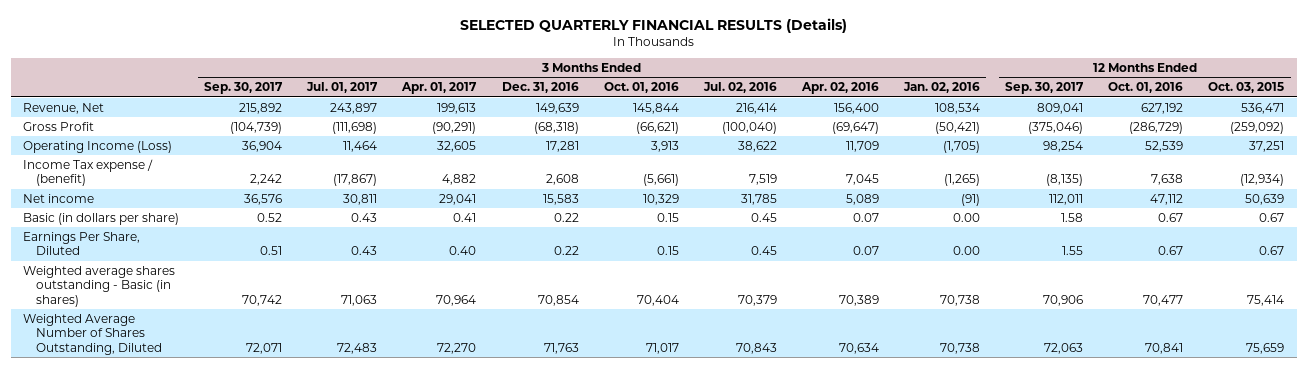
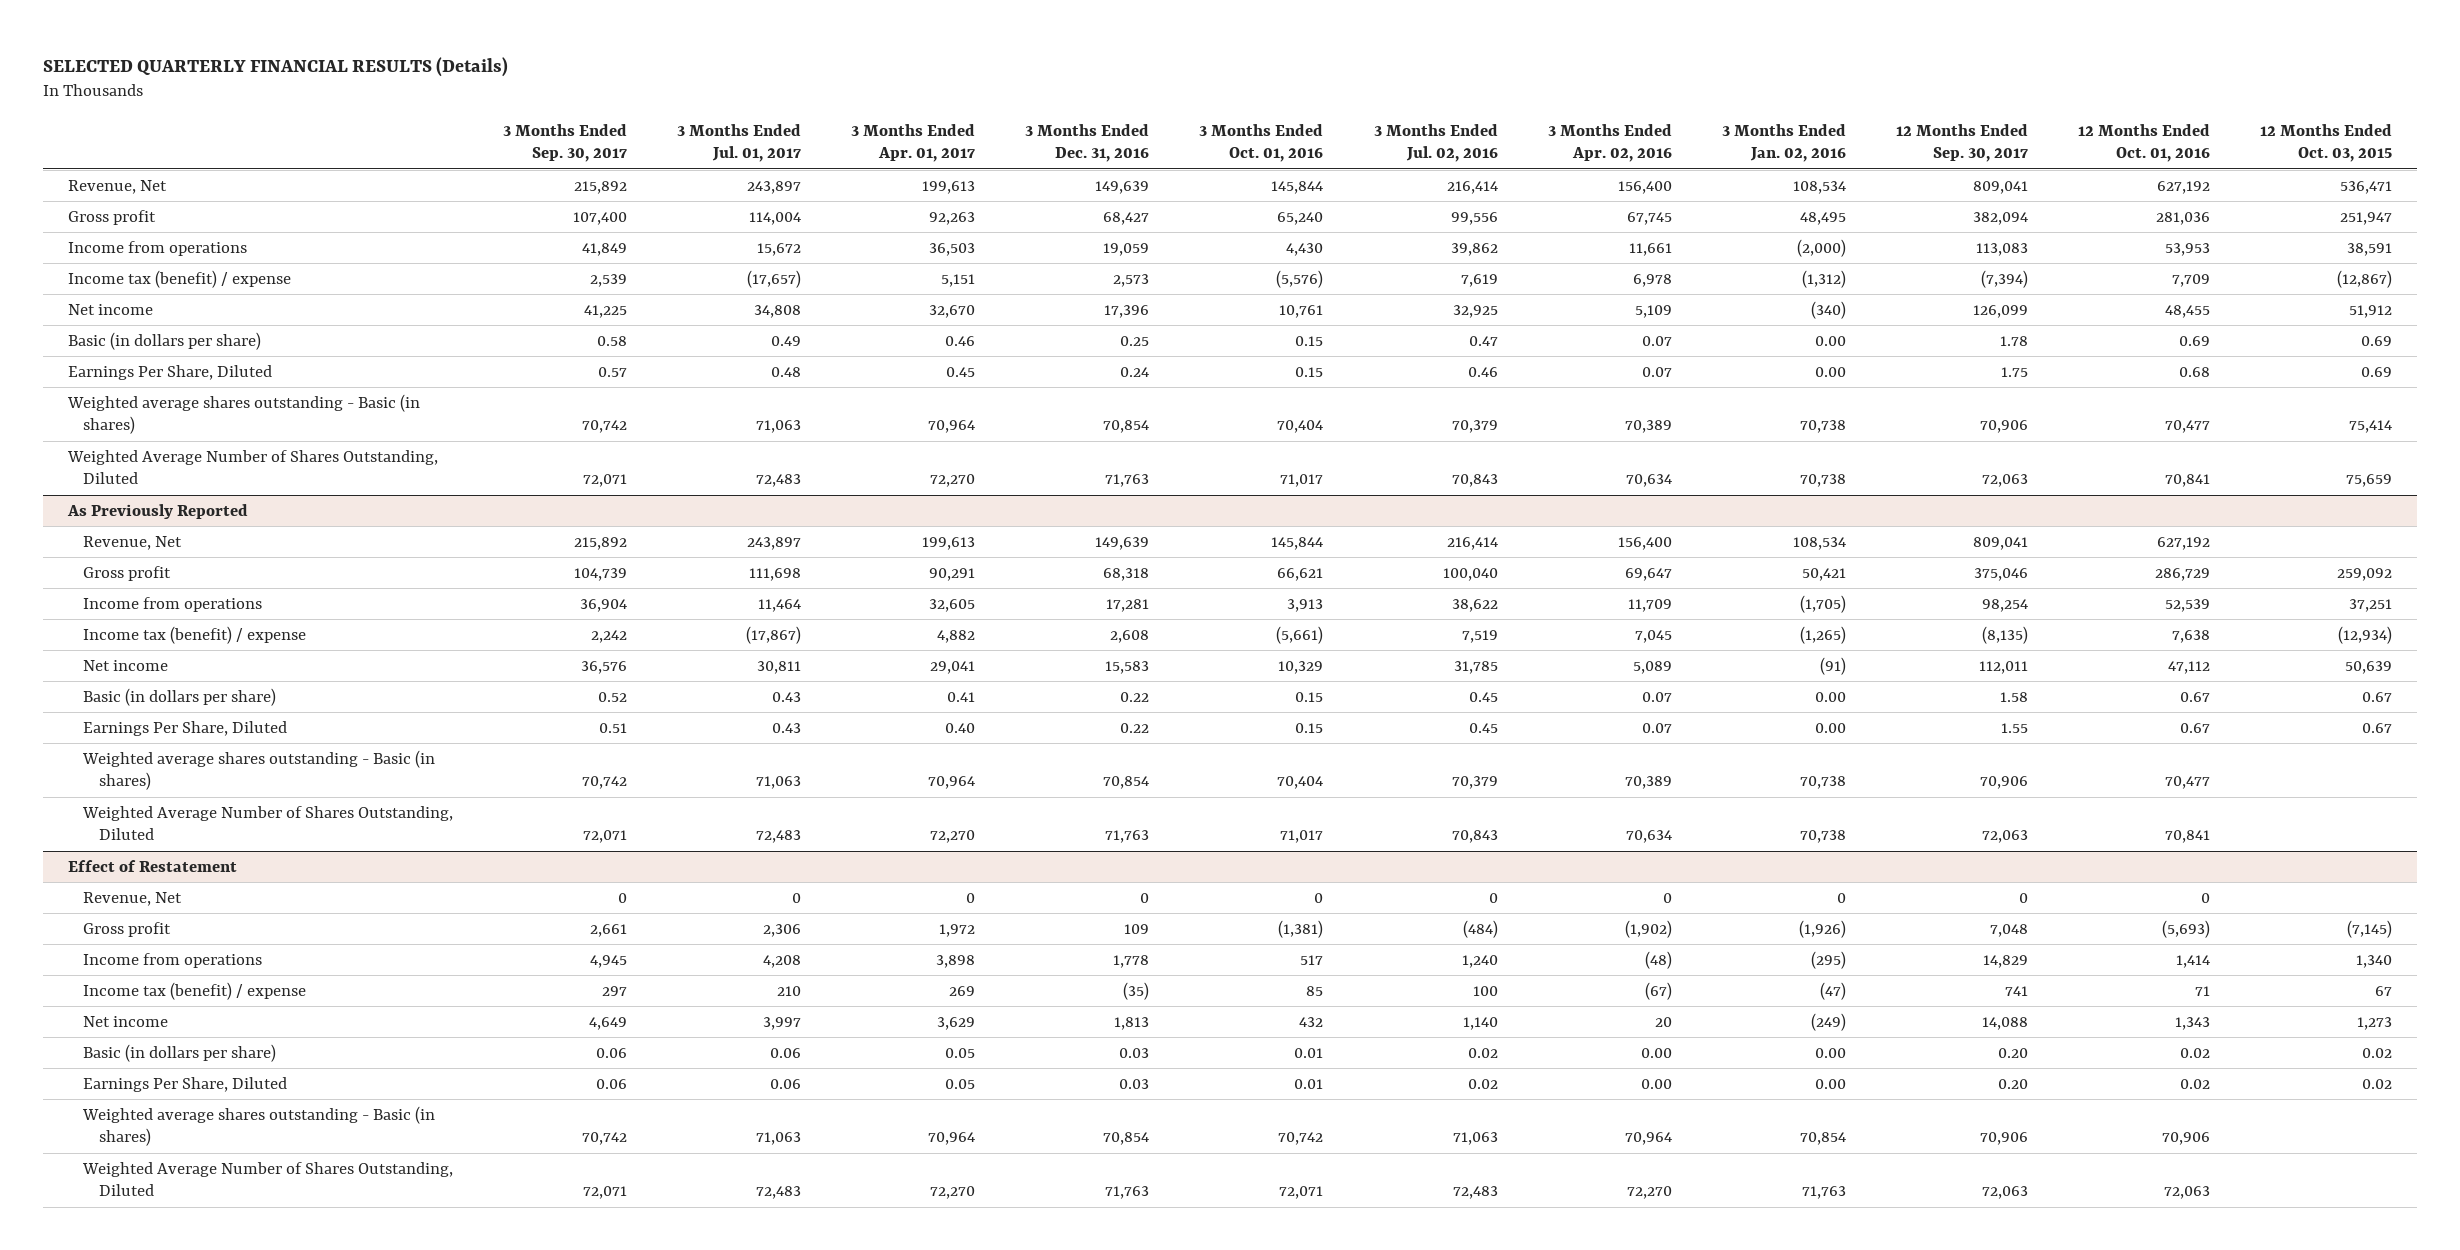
[23,121,95,131] Gross Profit -> [67,209,156,225] Gross profit
[230,121,283,134] (104,739) -> [573,211,628,225] 107,400
[332,121,378,134] (111,698) -> [749,211,802,225] 114,004
[432,121,477,134] (90,291) -> [929,211,976,225] 92,263
[533,121,579,134] (68,318) -> [1103,211,1150,225] 68,427
[635,121,679,134] (66,621) -> [1277,211,1324,225] 65,240
[721,121,777,134] (100,040) -> [1450,211,1498,225] 99,556
[831,121,879,134] (69,647) -> [1626,211,1672,225] 67,745
[934,121,980,134] (50,421) -> [1799,211,1846,225] 48,495
[1028,121,1084,134] (375,046) -> [1972,211,2028,225] 382,094
[1129,121,1184,134] (286,729) -> [2155,211,2210,225] 281,036
[1230,121,1285,134] (259,092) -> [2339,211,2392,225] 251,947
[23,140,173,153] Operating Income (Loss) -> [67,240,247,256] Income from operations
[242,140,283,152] 36,904 -> [582,242,628,256] 41,849
[343,140,378,152] 11,464 -> [757,242,802,256] 15,672
[437,140,477,152] 32,605 -> [929,242,976,256] 36,503
[545,140,579,152] 17,281 -> [1103,242,1150,256] 19,059
[650,140,679,152] 3,913 -> [1286,242,1324,256] 4,430
[737,140,777,152] 38,622 -> [1450,242,1498,256] 39,862
[845,140,879,152] 11,709 -> [1628,242,1672,256] 11,661
[942,140,980,153] (1,705) -> [1796,238,1846,257] (2,000)
[1043,140,1084,152] 98,254 -> [1975,242,2028,256] 113,083
[1145,140,1184,152] 52,539 -> [2164,242,2210,256] 53,953
[1249,140,1285,152] 37,251 -> [2346,242,2392,256] 38,591
[23,158,154,187] Income Tax expense / (benefit) -> [67,269,291,288] Income tax (benefit) / expense
[250,174,283,186] 2,242 -> [590,273,628,287] 2,539
[333,174,378,187] (17,867) -> [747,269,802,288] (17,657)
[442,174,477,186] 4,882 -> [941,273,976,287] 5,151
[545,174,579,186] 2,608 -> [1113,273,1150,287] 2,573
[642,174,679,187] (5,661) -> [1276,269,1324,288] (5,576)
[748,174,777,186] 7,519 -> [1460,273,1498,287] 7,619
[845,174,879,186] 7,045 -> [1632,273,1672,287] 6,978
[943,174,980,187] (1,265) -> [1801,269,1846,288] (1,312)
[1046,174,1084,187] (8,135) -> [1980,269,2028,288] (7,394)
[1151,174,1184,186] 7,638 -> [2171,273,2210,287] 7,709
[1240,174,1285,187] (12,934) -> [2336,269,2392,288] (12,867)
none -> [67,303,153,315] Net income
none -> [67,331,261,350] Basic (in dollars per share)
none -> [67,364,272,380] Earnings Per Share, Diluted
[23,265,176,307] Weighted average shares outstanding - Basic (in shares) -> [66,393,420,435] Weighted average shares outstanding - Basic (in shares)
[23,313,162,355] Weighted Average Number of Shares Outstanding, Diluted -> [66,449,438,485] Weighted Average Number of Shares Outstanding, Diluted
none -> [66,503,248,519] As Previously Reported
none -> [83,535,183,550] Revenue, Net
none -> [83,565,172,581] Gross profit
none -> [83,596,263,612] Income from operations
none -> [83,625,307,644] Income tax (benefit) / expense
none -> [82,749,436,791] Weighted average shares outstanding - Basic (in shares)
none -> [82,805,454,841] Weighted Average Number of Shares Outstanding, Diluted
none -> [67,859,237,872] Effect of Restatement
none -> [83,891,183,906] Revenue, Net
none -> [83,921,172,937] Gross profit
none -> [83,952,263,968] Income from operations
none -> [83,981,307,1000] Income tax (benefit) / expense
none -> [83,1015,169,1027] Net income
none -> [83,1043,277,1062] Basic (in dollars per share)
none -> [83,1076,288,1092] Earnings Per Share, Diluted
none -> [82,1105,436,1147] Weighted average shares outstanding - Basic (in shares)
none -> [82,1161,454,1197] Weighted Average Number of Shares Outstanding, Diluted

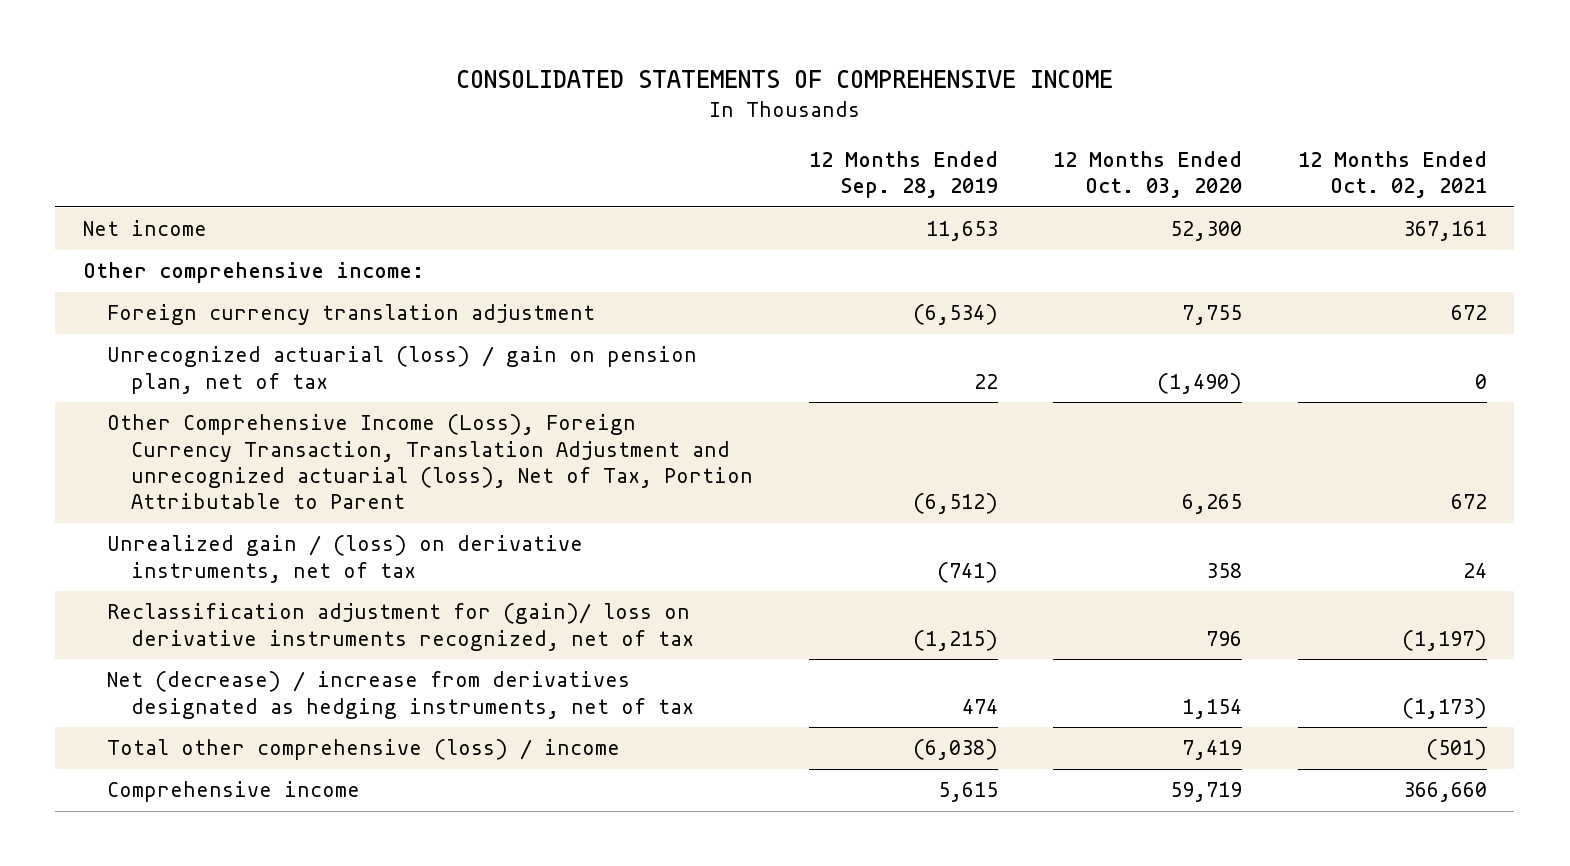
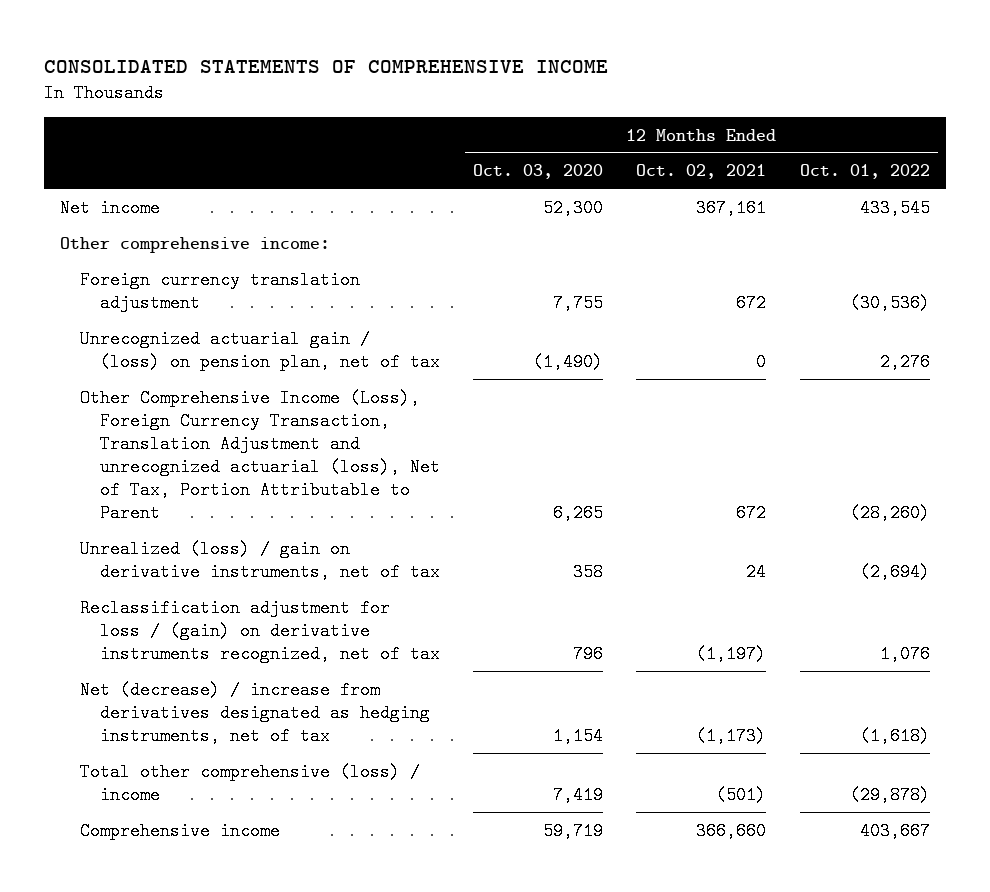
[808,150,998,198] 12 Months Ended Sep. 28, 2019 -> none
none -> [799,164,930,180] Oct. 01, 2022
[106,346,697,394] Unrecognized actuarial (loss) / gain on pension plan, net of tax -> [80,329,441,371] Unrecognized actuarial gain / (loss) on pension plan, net of tax
[106,535,583,583] Unrealized gain / (loss) on derivative instruments, net of tax -> [80,539,441,581] Unrealized (loss) / gain on derivative instruments, net of tax
[106,603,694,651] Reclassification adjustment for (gain)/ loss on derivative instruments recognized, net of tax -> [80,598,441,663] Reclassification adjustment for loss / (gain) on derivative instruments recognized, net of tax

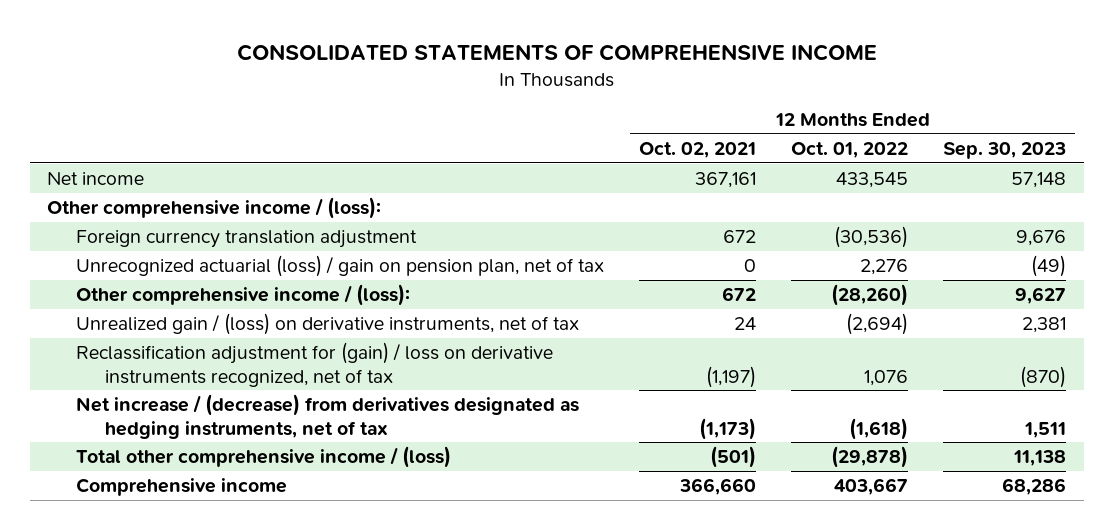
[473,164,604,180] Oct. 03, 2020 -> none
none -> [943,141,1067,159] Sep. 30, 2023
[60,236,331,253] Other comprehensive income: -> [47,197,382,220] Other comprehensive income / (loss):
[80,329,441,371] Unrecognized actuarial gain / (loss) on pension plan, net of tax -> [76,255,605,278] Unrecognized actuarial (loss) / gain on pension plan, net of tax
[80,388,441,523] Other Comprehensive Income (Loss), Foreign Currency Transaction, Translation Adjustment and unrecognized actuarial (loss), Net of Tax, Portion Attributable to Parent -> [76,284,411,307] Other comprehensive income / (loss):
[80,539,441,581] Unrealized (loss) / gain on derivative instruments, net of tax -> [76,313,580,336] Unrealized gain / (loss) on derivative instruments, net of tax
[80,598,441,663] Reclassification adjustment for loss / (gain) on derivative instruments recognized, net of tax -> [76,342,554,387] Reclassification adjustment for (gain) / loss on derivative instruments recognized, net of tax
[80,680,431,745] Net (decrease) / increase from derivatives designated as hedging instruments, net of tax -> [76,394,580,439] Net increase / (decrease) from derivatives designated as hedging instruments, net of tax
[80,762,421,804] Total other comprehensive (loss) / income -> [76,446,452,469] Total other comprehensive income / (loss)

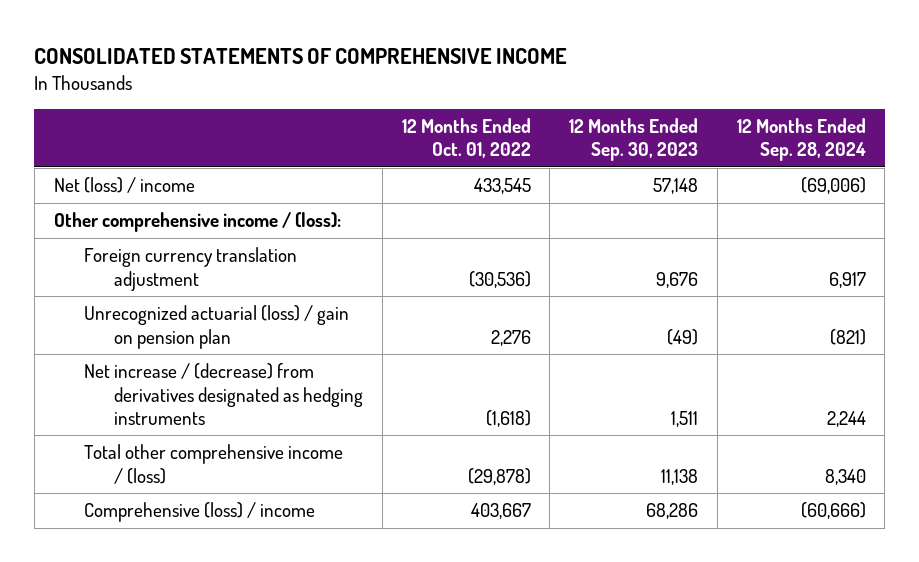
[639,141,757,158] Oct. 02, 2021 -> none
none -> [736,118,866,162] 12 Months Ended Sep. 28, 2024
[47,172,145,186] Net income -> [53,177,195,194] Net (loss) / income
[76,284,411,307] Other comprehensive income / (loss): -> none
[76,313,580,336] Unrealized gain / (loss) on derivative instruments, net of tax -> none
[76,342,554,387] Reclassification adjustment for (gain) / loss on derivative instruments recognized, net of tax -> none
[76,255,605,278] Unrecognized actuarial (loss) / gain on pension plan, net of tax -> [83,305,349,349] Unrecognized actuarial (loss) / gain on pension plan
[76,394,580,439] Net increase / (decrease) from derivatives designated as hedging instruments, net of tax -> [83,363,364,425] Net increase / (decrease) from derivatives designated as hedging instruments
[76,478,288,497] Comprehensive income -> [83,502,315,523] Comprehensive (loss) / income

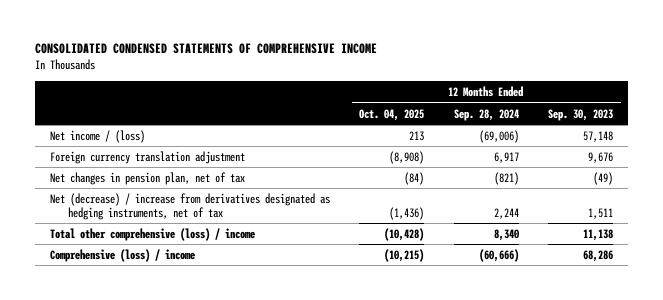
[34,48,568,65] CONSOLIDATED STATEMENTS OF COMPREHENSIVE INCOME -> [34,43,377,55] CONSOLIDATED CONDENSED STATEMENTS OF COMPREHENSIVE INCOME
[401,118,531,159] 12 Months Ended Oct. 01, 2022 -> none
none -> [359,108,425,121] Oct. 04, 2025
[53,212,341,233] Other comprehensive income / (loss): -> none
[53,177,195,194] Net (loss) / income -> [49,129,145,143] Net income / (loss)
[83,305,349,349] Unrecognized actuarial (loss) / gain on pension plan -> [49,171,245,185] Net changes in pension plan, net of tax
[83,363,364,425] Net increase / (decrease) from derivatives designated as hedging instruments -> [49,192,330,220] Net (decrease) / increase from derivatives designated as hedging instruments, net of tax
[83,444,343,484] Total other comprehensive income / (loss) -> [49,227,255,241] Total other comprehensive (loss) / income

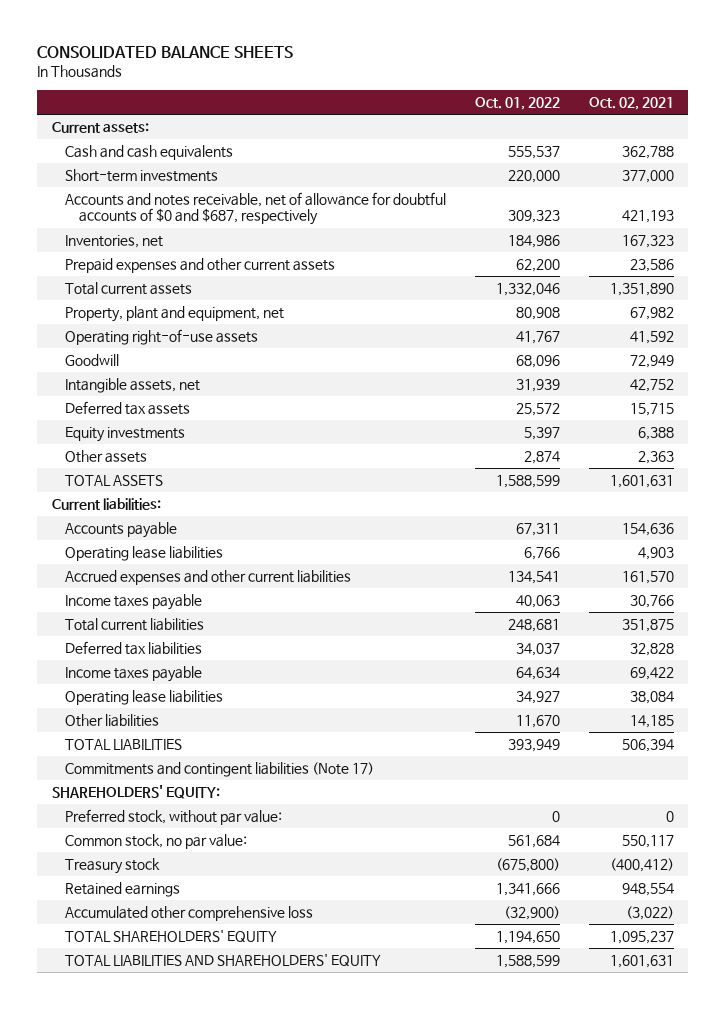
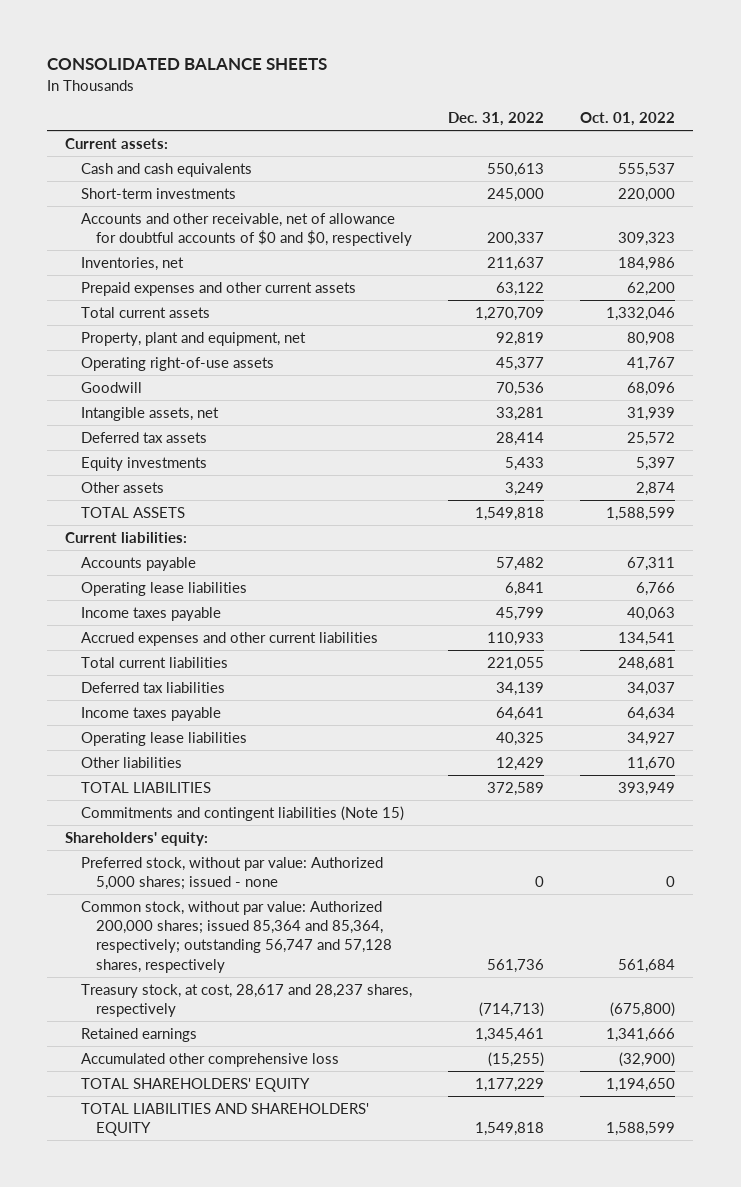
[588,96,674,110] Oct. 02, 2021 -> none
none -> [448,112,545,127] Dec. 31, 2022
[65,192,447,226] Accounts and notes receivable, net of allowance for doubtful accounts of $0 and $687, respectively -> [80,212,413,246] Accounts and other receivable, net of allowance for doubtful accounts of $0 and $0, respectively
[65,570,352,586] Accrued expenses and other current liabilities -> [80,631,378,646] Accrued expenses and other current liabilities
[65,762,375,778] Commitments and contingent liabilities (Note 17) -> [80,805,404,821] Commitments and contingent liabilities (Note 15)
[51,785,220,800] SHAREHOLDERS' EQUITY: -> [65,831,209,846] Shareholders' equity:
[65,809,283,826] Preferred stock, without par value: -> [80,856,383,890] Preferred stock, without par value: Authorized 5,000 shares; issued - none
[65,834,248,850] Common stock, no par value: -> [80,900,393,973] Common stock, without par value: Authorized 200,000 shares; issued 85,364 and 85,364, respectively; outstanding 56,747 and 57,128 shares, respectively
[65,858,161,875] Treasury stock -> [80,983,412,1017] Treasury stock, at cost, 28,617 and 28,237 shares, respectively

